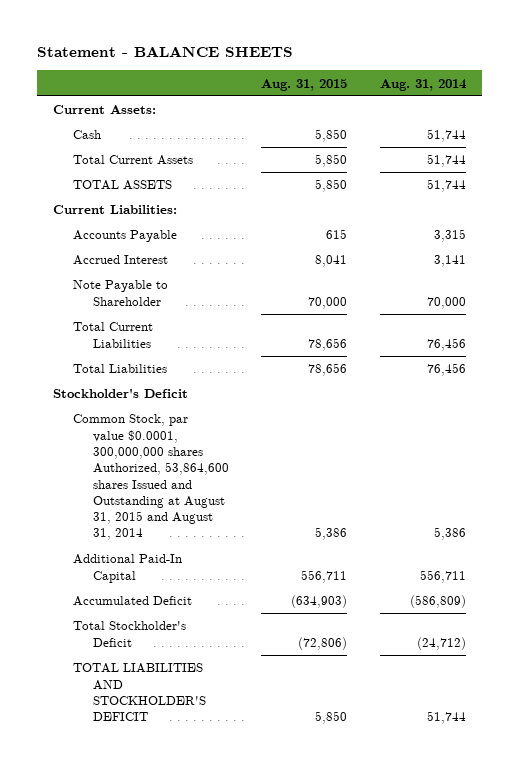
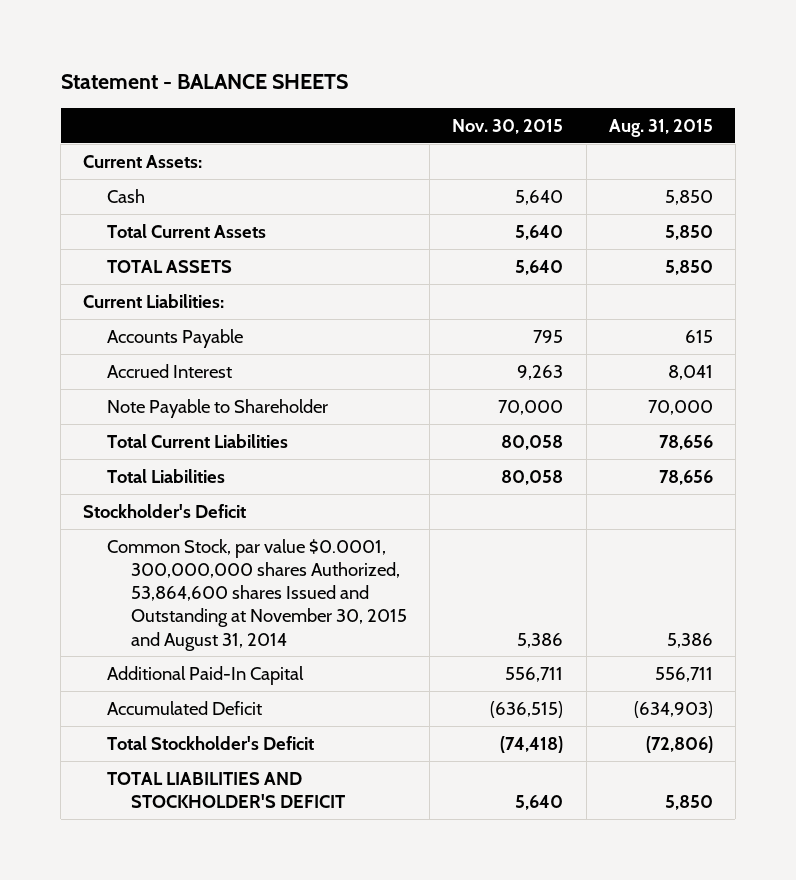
[379,78,467,91] Aug. 31, 2014 -> none
none -> [452,118,564,134] Nov. 30, 2015
[72,414,229,541] Common Stock, par value $0.0001, 300,000,000 shares Authorized, 53,864,600 shares Issued and Outstanding at August 31, 2015 and August 31, 2014 -> [107,538,408,651] Common Stock, par value $0.0001, 300,000,000 shares Authorized, 53,864,600 shares Issued and Outstanding at November 30, 2015 and August 31, 2014

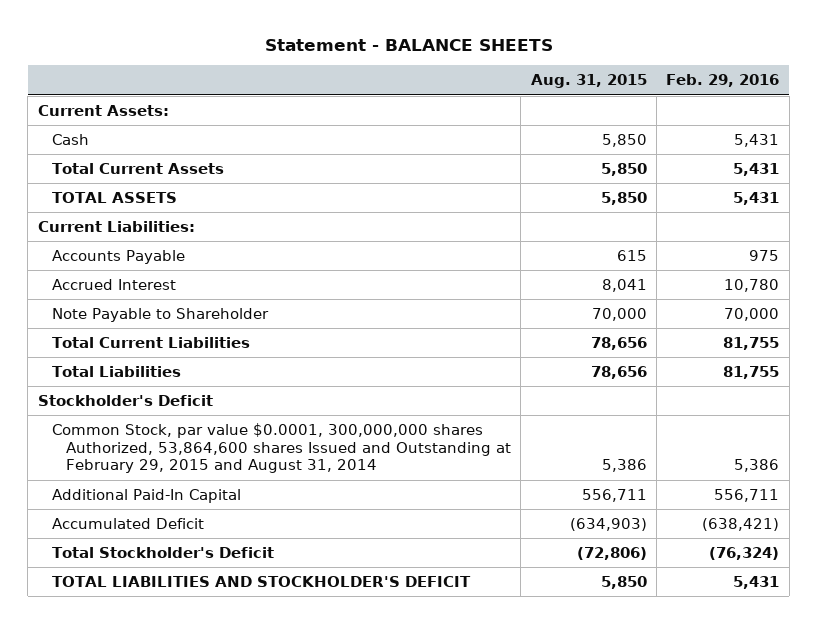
[452,118,564,134] Nov. 30, 2015 -> none
none -> [666,74,780,88] Feb. 29, 2016
[107,538,408,651] Common Stock, par value $0.0001, 300,000,000 shares Authorized, 53,864,600 shares Issued and Outstanding at November 30, 2015 and August 31, 2014 -> [51,423,511,474] Common Stock, par value $0.0001, 300,000,000 shares Authorized, 53,864,600 shares Issued and Outstanding at February 29, 2015 and August 31, 2014

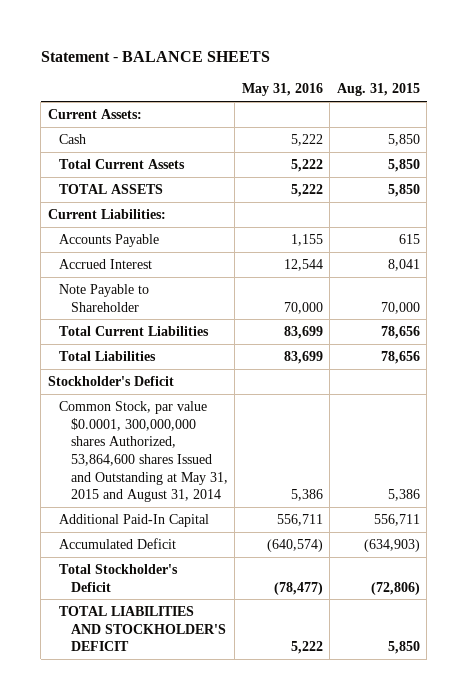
[666,74,780,88] Feb. 29, 2016 -> none
none -> [241,83,323,97] May 31, 2016
[51,423,511,474] Common Stock, par value $0.0001, 300,000,000 shares Authorized, 53,864,600 shares Issued and Outstanding at February 29, 2015 and August 31, 2014 -> [59,400,228,503] Common Stock, par value $0.0001, 300,000,000 shares Authorized, 53,864,600 shares Issued and Outstanding at May 31, 2015 and August 31, 2014

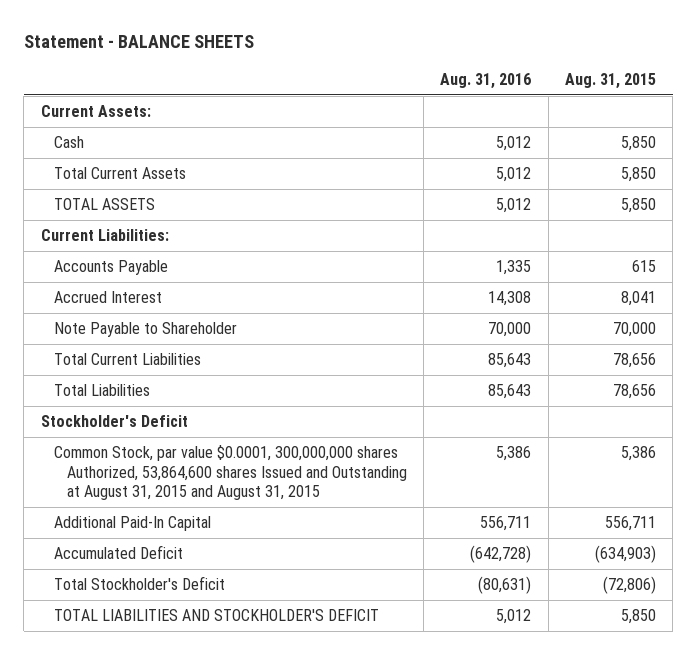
[241,83,323,97] May 31, 2016 -> none
none -> [440,73,532,90] Aug. 31, 2016
[59,400,228,503] Common Stock, par value $0.0001, 300,000,000 shares Authorized, 53,864,600 shares Issued and Outstanding at May 31, 2015 and August 31, 2014 -> [53,444,407,501] Common Stock, par value $0.0001, 300,000,000 shares Authorized, 53,864,600 shares Issued and Outstanding at August 31, 2015 and August 31, 2015

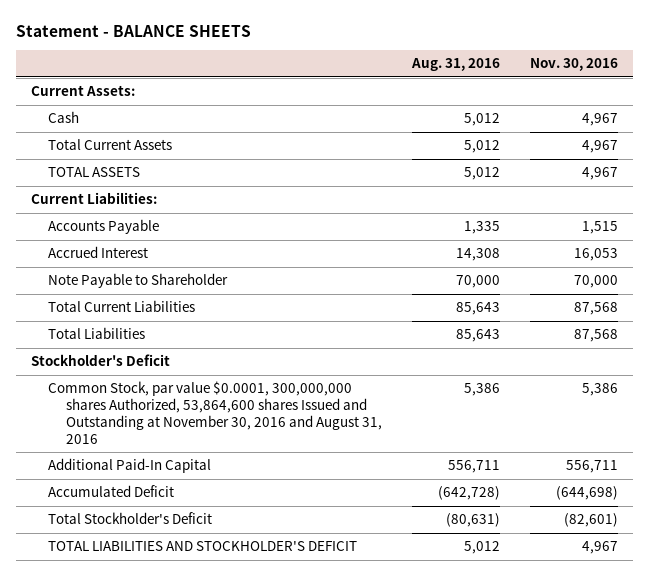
[564,73,656,90] Aug. 31, 2015 -> none
none -> [529,58,618,72] Nov. 30, 2016
[53,444,407,501] Common Stock, par value $0.0001, 300,000,000 shares Authorized, 53,864,600 shares Issued and Outstanding at August 31, 2015 and August 31, 2015 -> [48,381,382,444] Common Stock, par value $0.0001, 300,000,000 shares Authorized, 53,864,600 shares Issued and Outstanding at November 30, 2016 and August 31, 2016

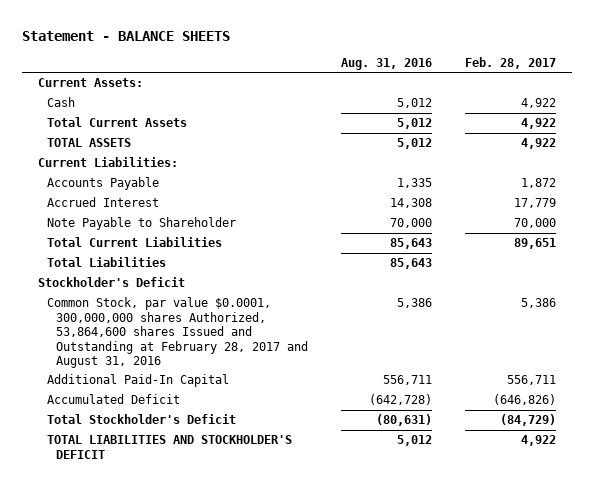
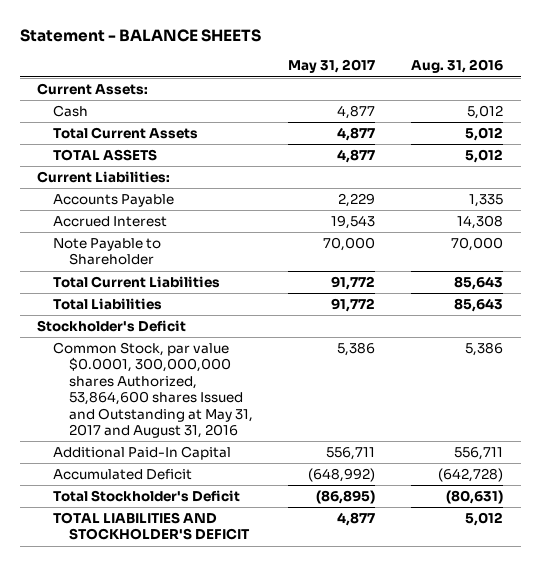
[464,56,556,69] Feb. 28, 2017 -> none
none -> [288,59,376,74] May 31, 2017
[47,297,308,368] Common Stock, par value $0.0001, 300,000,000 shares Authorized, 53,864,600 shares Issued and Outstanding at February 28, 2017 and August 31, 2016 -> [53,342,254,439] Common Stock, par value $0.0001, 300,000,000 shares Authorized, 53,864,600 shares Issued and Outstanding at May 31, 2017 and August 31, 2016

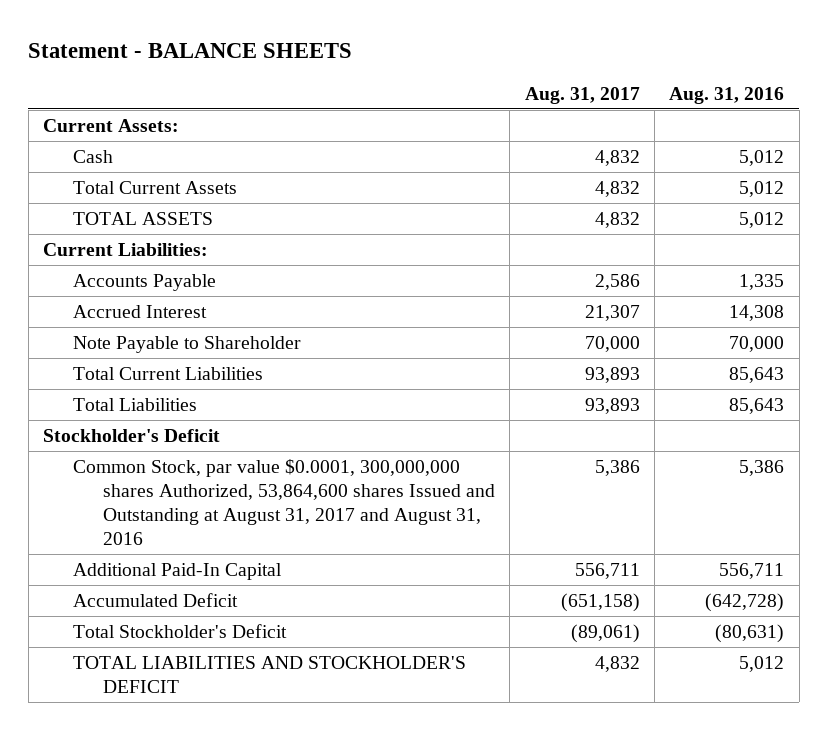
[288,59,376,74] May 31, 2017 -> none
none -> [524,86,640,104] Aug. 31, 2017
[53,342,254,439] Common Stock, par value $0.0001, 300,000,000 shares Authorized, 53,864,600 shares Issued and Outstanding at May 31, 2017 and August 31, 2016 -> [72,458,495,545] Common Stock, par value $0.0001, 300,000,000 shares Authorized, 53,864,600 shares Issued and Outstanding at August 31, 2017 and August 31, 2016

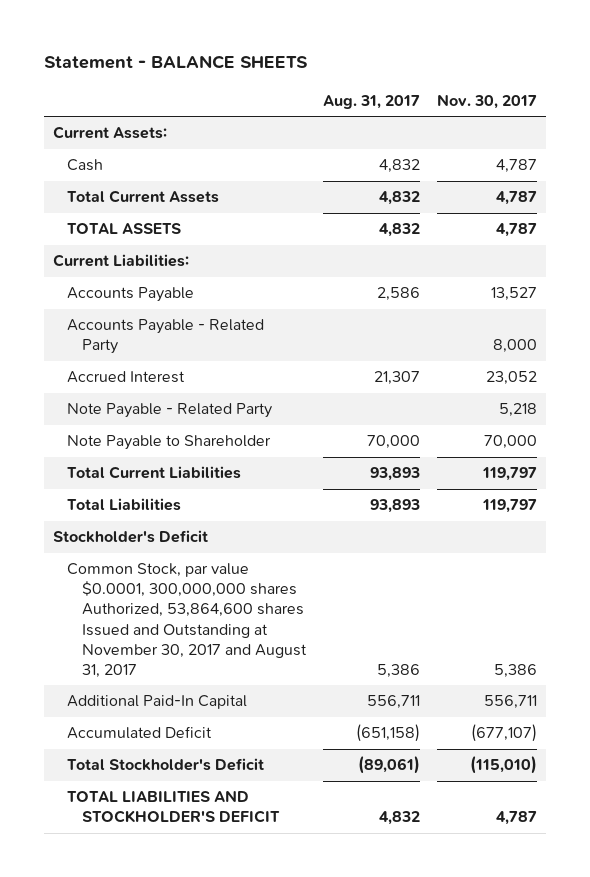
[669,86,785,104] Aug. 31, 2016 -> none
none -> [437,93,538,109] Nov. 30, 2017
none -> [67,319,265,355] Accounts Payable - Related Party
none -> [67,403,273,419] Note Payable - Related Party
[72,458,495,545] Common Stock, par value $0.0001, 300,000,000 shares Authorized, 53,864,600 shares Issued and Outstanding at August 31, 2017 and August 31, 2016 -> [67,563,307,678] Common Stock, par value $0.0001, 300,000,000 shares Authorized, 53,864,600 shares Issued and Outstanding at November 30, 2017 and August 31, 2017

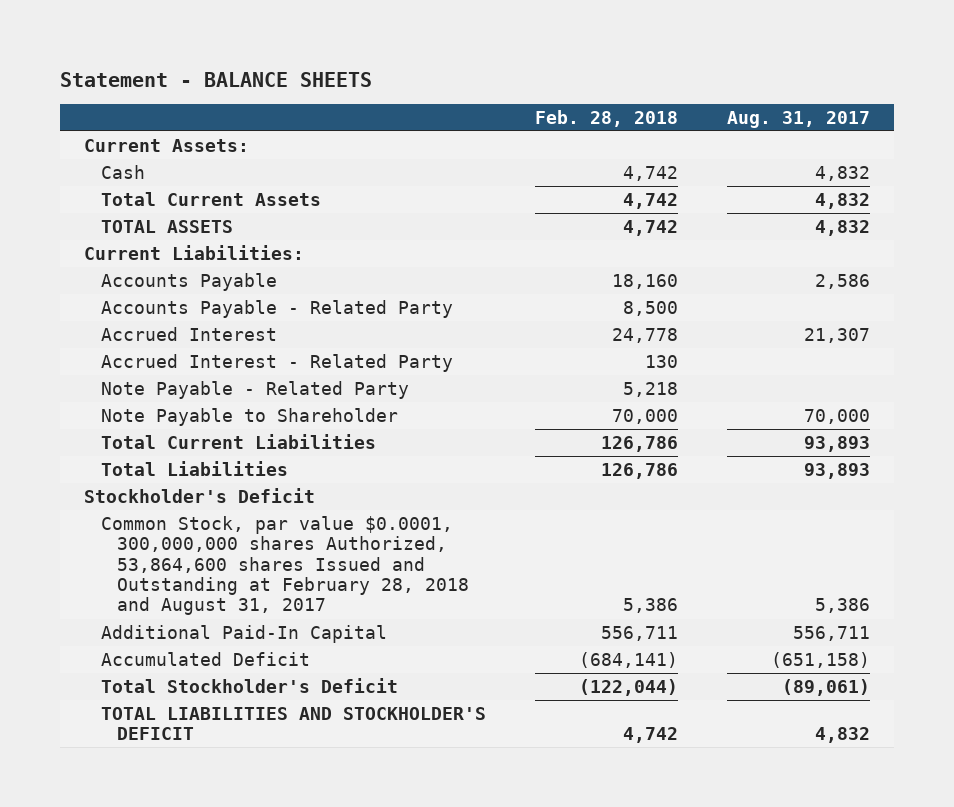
[437,93,538,109] Nov. 30, 2017 -> none
none -> [534,109,678,127] Feb. 28, 2018
none -> [100,353,453,372] Accrued Interest - Related Party
[67,563,307,678] Common Stock, par value $0.0001, 300,000,000 shares Authorized, 53,864,600 shares Issued and Outstanding at November 30, 2017 and August 31, 2017 -> [100,515,469,616] Common Stock, par value $0.0001, 300,000,000 shares Authorized, 53,864,600 shares Issued and Outstanding at February 28, 2018 and August 31, 2017

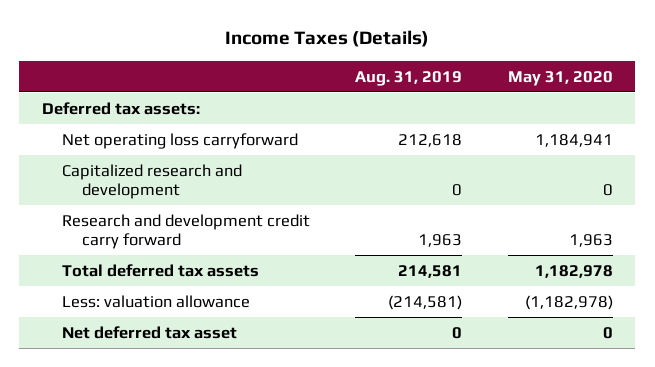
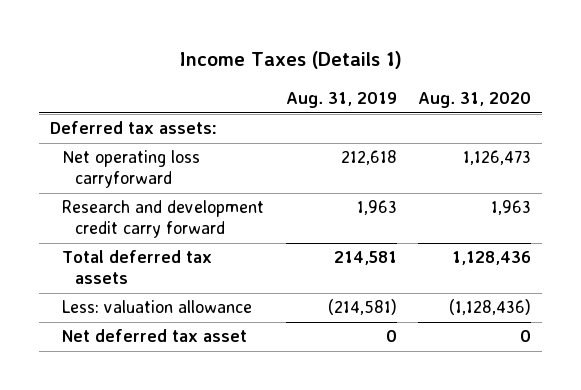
[225,30,430,48] Income Taxes (Details) -> [179,51,402,70] Income Taxes (Details 1)
[507,70,613,86] May 31, 2020 -> none
none -> [418,91,532,108] Aug. 31, 2020
[62,163,243,199] Capitalized research and development -> none

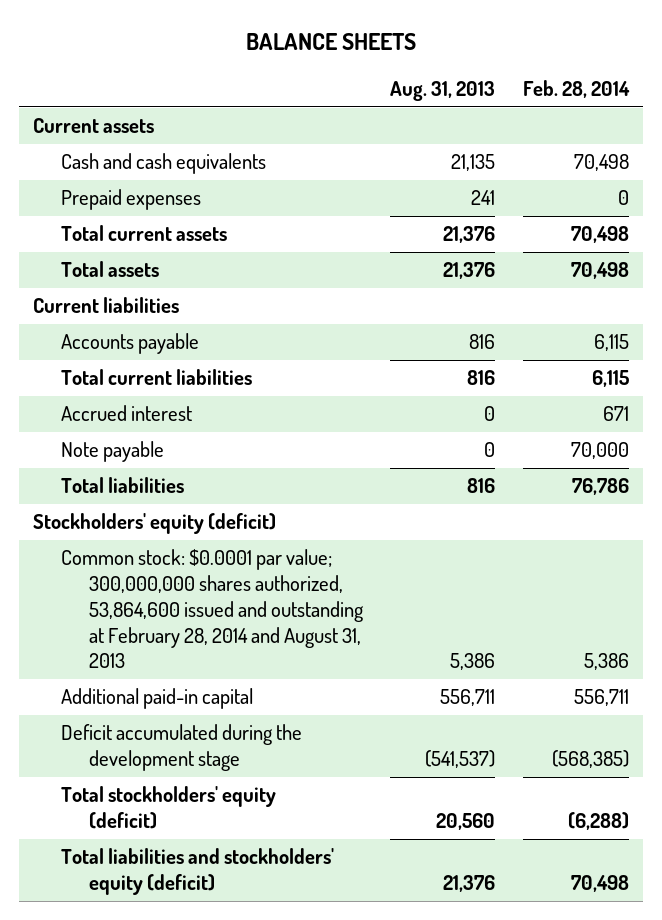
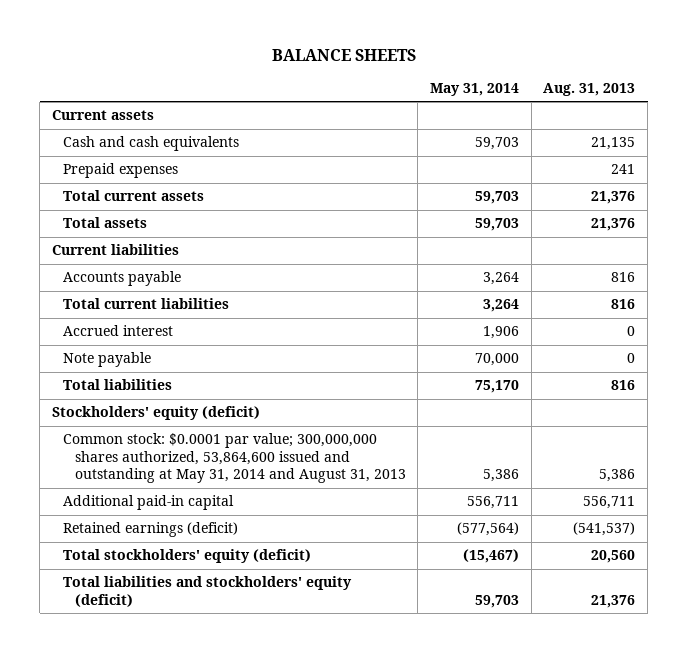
[523,79,631,98] Feb. 28, 2014 -> none
none -> [430,82,520,96] May 31, 2014
[60,549,364,669] Common stock: $0.0001 par value; 300,000,000 shares authorized, 53,864,600 issued and outstanding at February 28, 2014 and August 31, 2013 -> [63,433,406,484] Common stock: $0.0001 par value; 300,000,000 shares authorized, 53,864,600 issued and outstanding at May 31, 2014 and August 31, 2013
[60,724,302,772] Deficit accumulated during the development stage -> [63,522,239,538] Retained earnings (deficit)

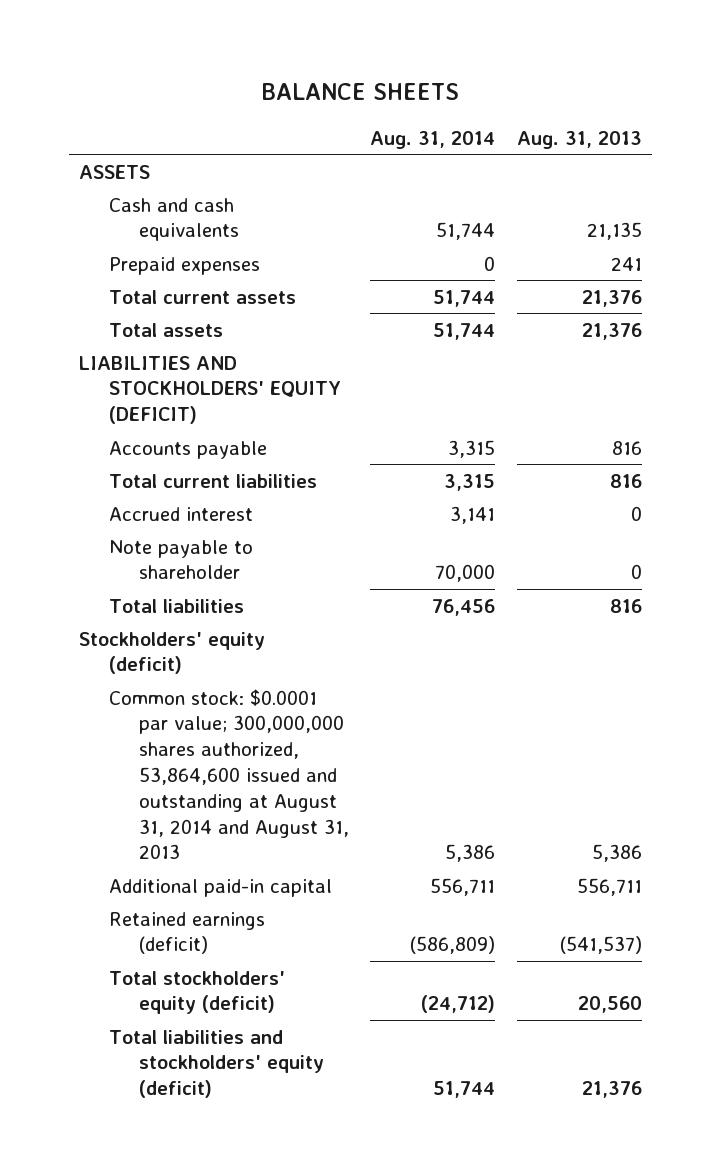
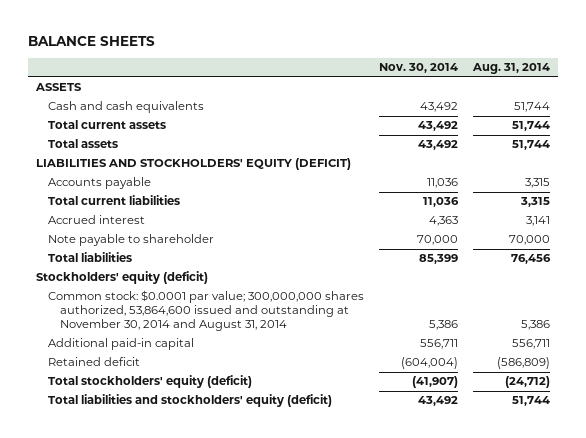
[516,130,642,149] Aug. 31, 2013 -> none
none -> [379,63,459,74] Nov. 30, 2014
[109,256,261,275] Prepaid expenses -> none
[109,688,350,860] Common stock: $0.0001 par value; 300,000,000 shares authorized, 53,864,600 issued and outstanding at August 31, 2014 and August 31, 2013 -> [47,290,364,332] Common stock: $0.0001 par value; 300,000,000 shares authorized, 53,864,600 issued and outstanding at November 30, 2014 and August 31, 2014
[109,911,266,955] Retained earnings (deficit) -> [47,357,140,367] Retained deficit

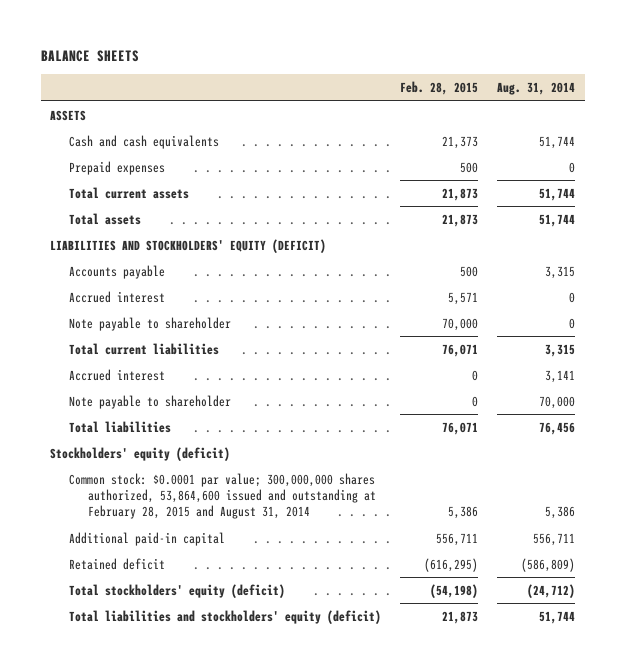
[379,63,459,74] Nov. 30, 2014 -> none
none -> [400,81,479,96] Feb. 28, 2015
none -> [69,160,166,175] Prepaid expenses
none -> [69,290,166,303] Accrued interest
none -> [69,316,232,331] Note payable to shareholder
[47,290,364,332] Common stock: $0.0001 par value; 300,000,000 shares authorized, 53,864,600 issued and outstanding at November 30, 2014 and August 31, 2014 -> [69,472,376,520] Common stock: $0.0001 par value; 300,000,000 shares authorized, 53,864,600 issued and outstanding at February 28, 2015 and August 31, 2014

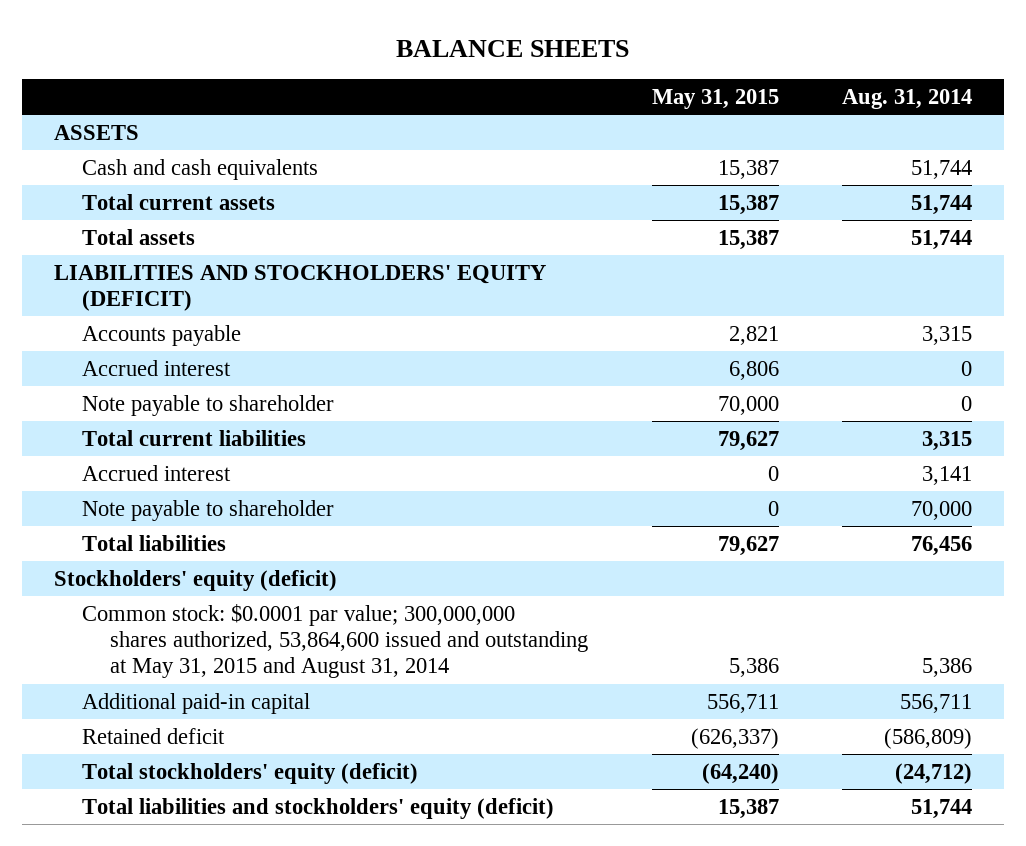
[400,81,479,96] Feb. 28, 2015 -> none
none -> [651,89,779,110] May 31, 2015
[69,160,166,175] Prepaid expenses -> none
[69,472,376,520] Common stock: $0.0001 par value; 300,000,000 shares authorized, 53,864,600 issued and outstanding at February 28, 2015 and August 31, 2014 -> [81,603,589,679] Common stock: $0.0001 par value; 300,000,000 shares authorized, 53,864,600 issued and outstanding at May 31, 2015 and August 31, 2014

